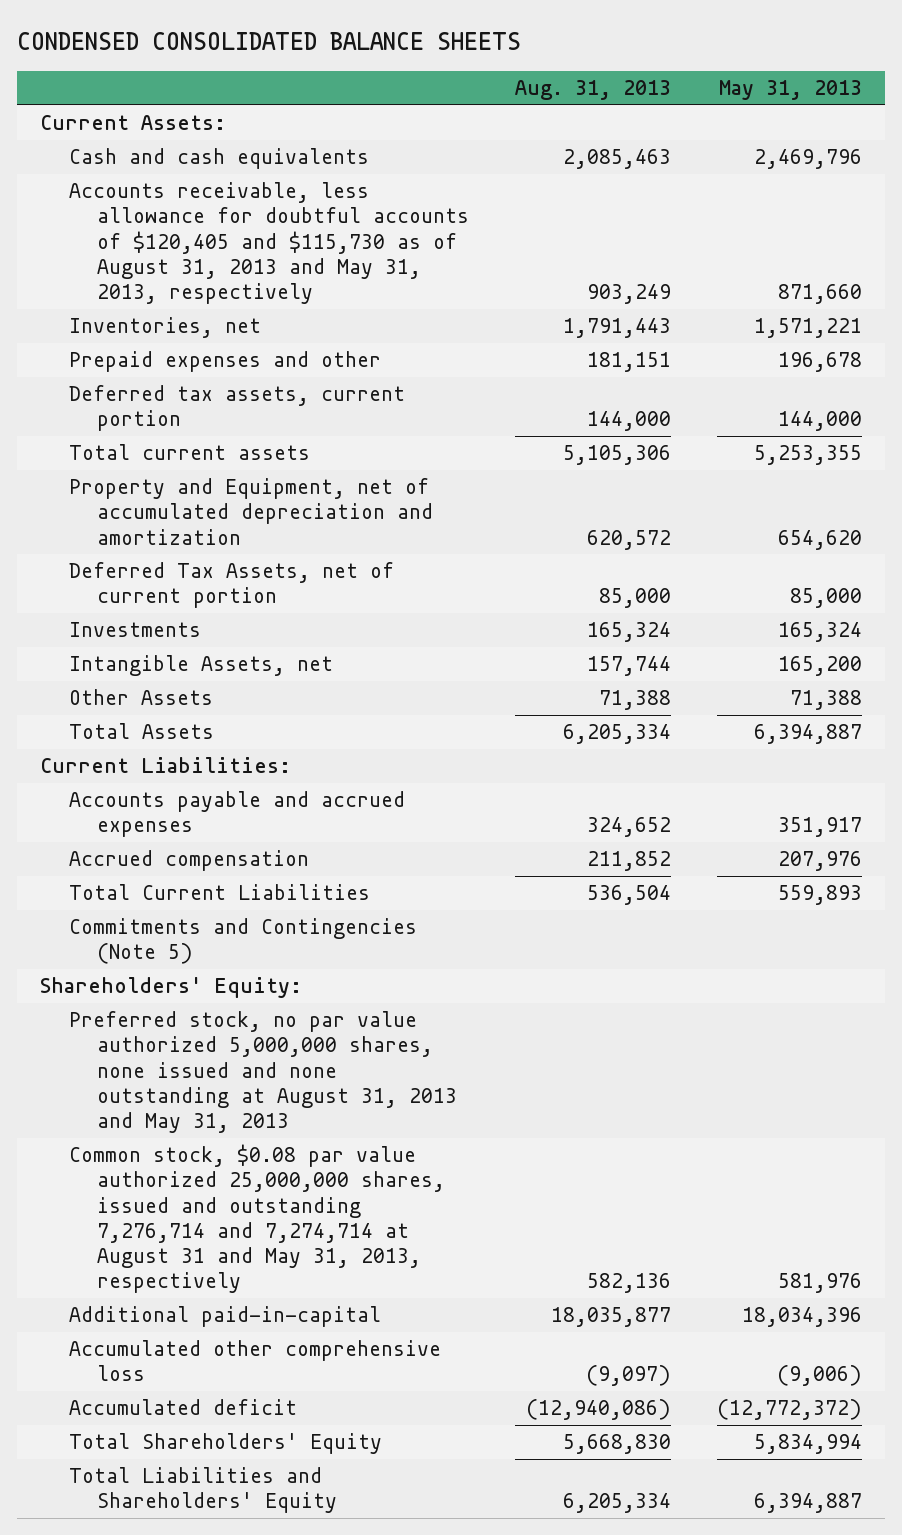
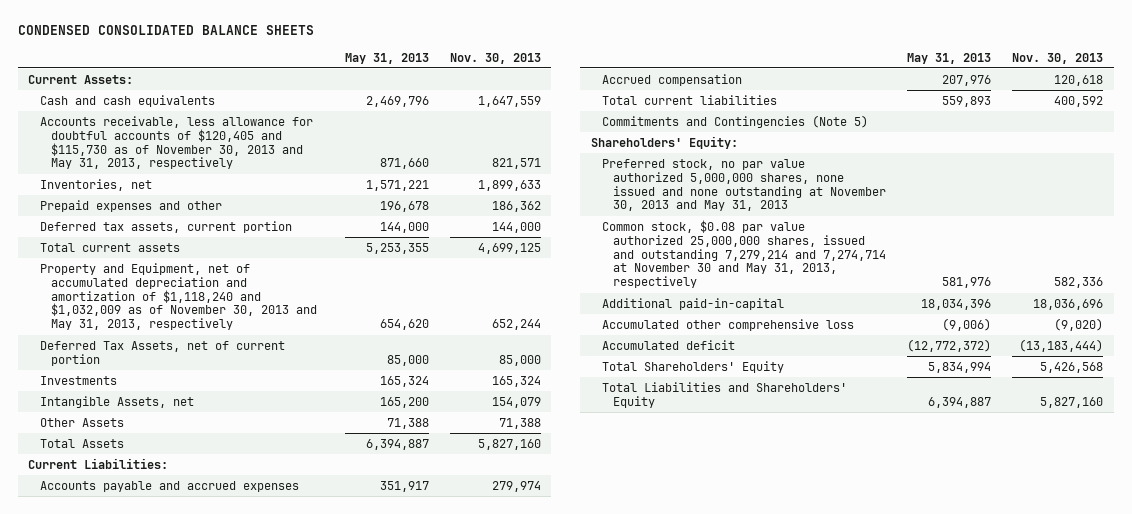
[514,79,671,100] Aug. 31, 2013 -> none
none -> [449,52,541,64] Nov. 30, 2013
[68,182,469,305] Accounts receivable, less allowance for doubtful accounts of $120,405 and $115,730 as of August 31, 2013 and May 31, 2013, respectively -> [39,115,313,170] Accounts receivable, less allowance for doubtful accounts of $120,405 and $115,730 as of November 30, 2013 and May 31, 2013, respectively
[68,478,433,545] Property and Equipment, net of accumulated depreciation and amortization -> [39,262,318,331] Property and Equipment, net of accumulated depreciation and amortization of $1,118,240 and $1,032,009 as of November 30, 2013 and May 31, 2013, respectively
[68,884,370,901] Total Current Liabilities -> [601,94,777,105] Total current liabilities
[68,1011,457,1134] Preferred stock, no par value authorized 5,000,000 shares, none issued and none outstanding at August 31, 2013 and May 31, 2013 -> [601,158,887,212] Preferred stock, no par value authorized 5,000,000 shares, none issued and none outstanding at November 30, 2013 and May 31, 2013
[68,1144,445,1294] Common stock, $0.08 par value authorized 25,000,000 shares, issued and outstanding 7,276,714 and 7,274,714 at August 31 and May 31, 2013, respectively -> [601,219,887,289] Common stock, $0.08 par value authorized 25,000,000 shares, issued and outstanding 7,279,214 and 7,274,714 at November 30 and May 31, 2013, respectively

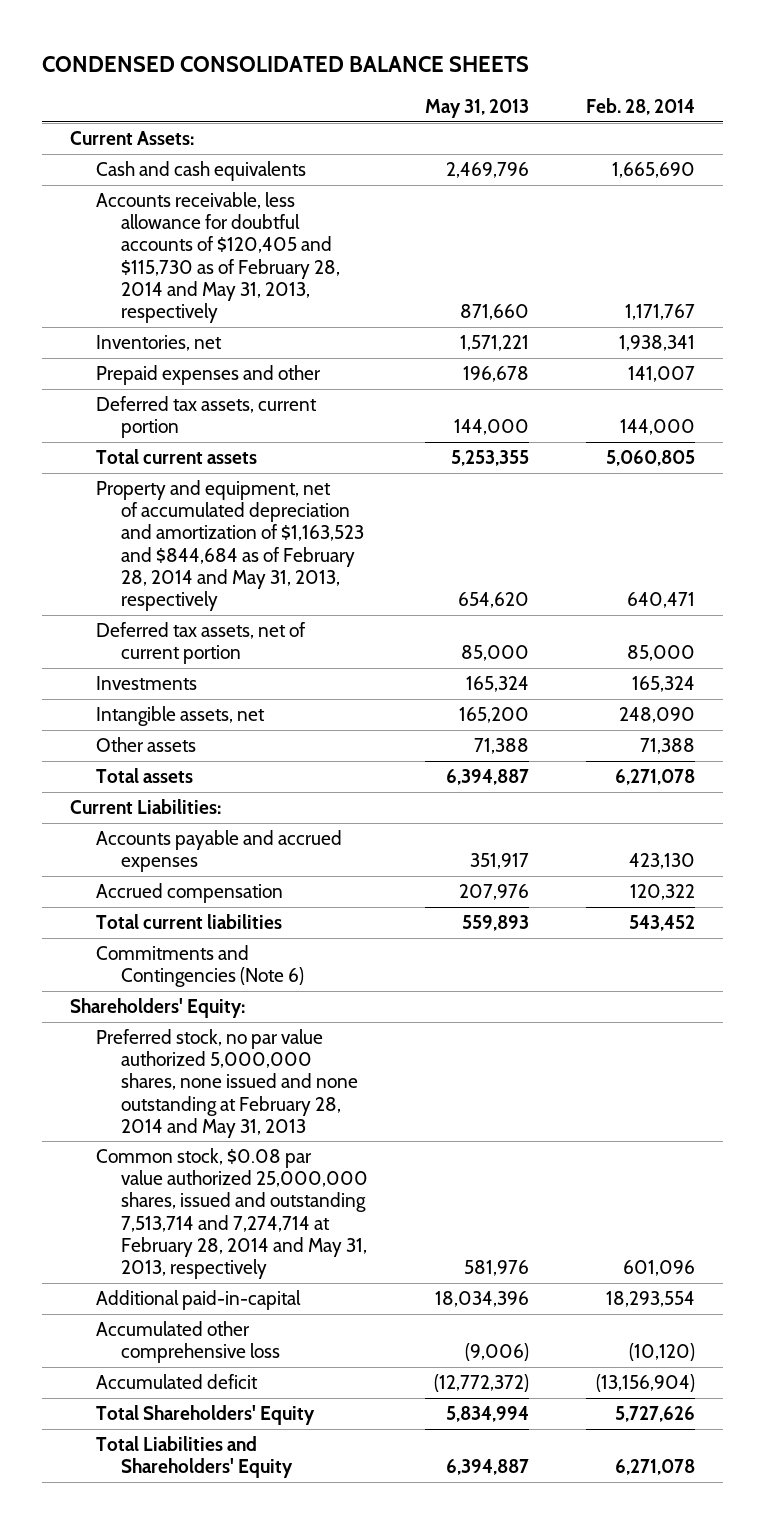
[449,52,541,64] Nov. 30, 2013 -> none
none -> [585,98,695,116] Feb. 28, 2014
[39,115,313,170] Accounts receivable, less allowance for doubtful accounts of $120,405 and $115,730 as of November 30, 2013 and May 31, 2013, respectively -> [95,192,341,324] Accounts receivable, less allowance for doubtful accounts of $120,405 and $115,730 as of February 28, 2014 and May 31, 2013, respectively
[39,262,318,331] Property and Equipment, net of accumulated depreciation and amortization of $1,118,240 and $1,032,009 as of November 30, 2013 and May 31, 2013, respectively -> [95,480,365,612] Property and equipment, net of accumulated depreciation and amortization of $1,163,523 and $844,684 as of February 28, 2014 and May 31, 2013, respectively
[39,340,285,366] Deferred Tax Assets, net of current portion -> [95,622,306,665] Deferred tax assets, net of current portion
[39,395,194,408] Intangible Assets, net -> [95,706,265,727] Intangible assets, net
[39,417,124,427] Other Assets -> [95,737,196,753] Other assets
[39,438,124,448] Total Assets -> [95,768,193,784] Total assets
[601,114,868,128] Commitments and Contingencies (Note 5) -> [95,945,305,988] Commitments and Contingencies (Note 6)
[601,158,887,212] Preferred stock, no par value authorized 5,000,000 shares, none issued and none outstanding at November 30, 2013 and May 31, 2013 -> [95,1029,359,1138] Preferred stock, no par value authorized 5,000,000 shares, none issued and none outstanding at February 28, 2014 and May 31, 2013
[601,219,887,289] Common stock, $0.08 par value authorized 25,000,000 shares, issued and outstanding 7,279,214 and 7,274,714 at November 30 and May 31, 2013, respectively -> [95,1148,369,1280] Common stock, $0.08 par value authorized 25,000,000 shares, issued and outstanding 7,513,714 and 7,274,714 at February 28, 2014 and May 31, 2013, respectively

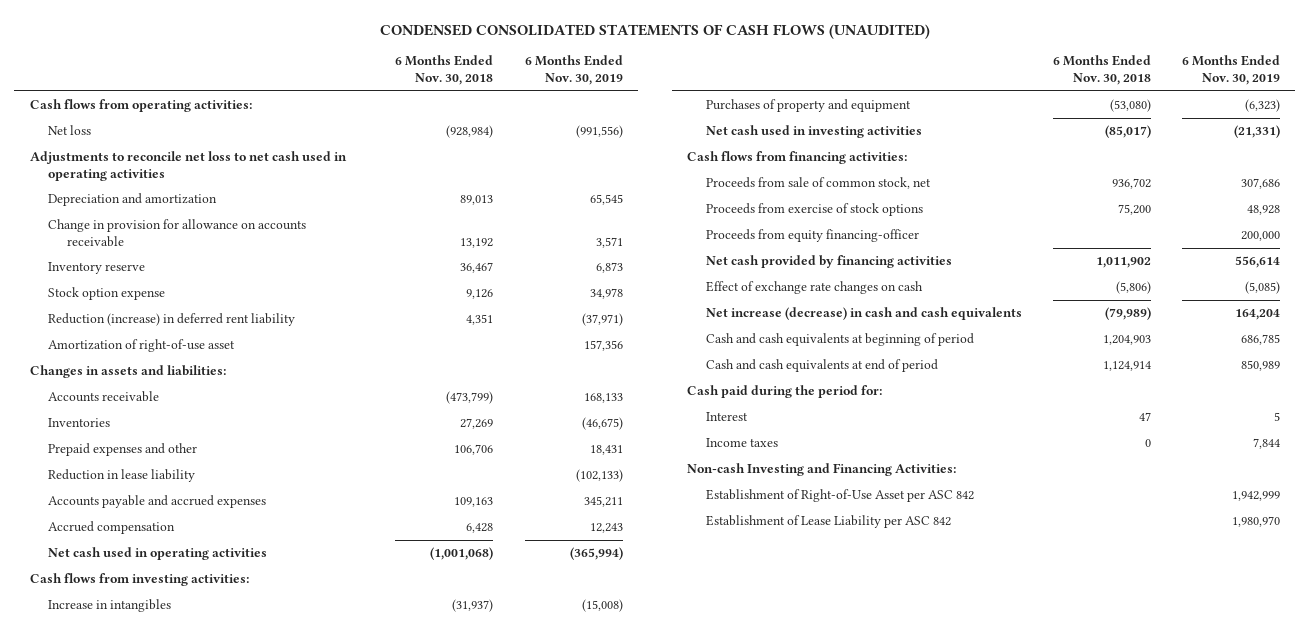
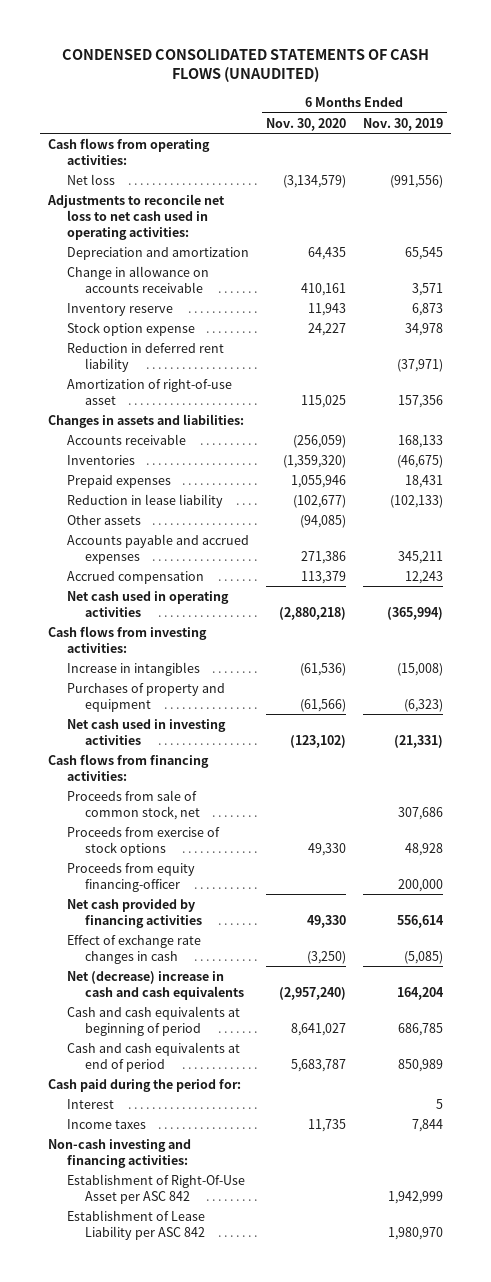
[395,55,494,86] 6 Months Ended Nov. 30, 2018 -> none
none -> [265,117,346,131] Nov. 30, 2020
[29,151,347,181] Adjustments to reconcile net loss to net cash used in operating activities -> [47,193,226,240] Adjustments to reconcile net loss to net cash used in operating activities:
[48,219,307,247] Change in provision for allowance on accounts receivable -> [66,265,209,293] Change in allowance on accounts receivable
[48,313,296,327] Reduction (increase) in deferred rent liability -> [66,342,224,372] Reduction in deferred rent liability
[48,443,198,457] Prepaid expenses and other -> [66,474,171,488] Prepaid expenses
none -> [66,514,141,525] Other assets
[705,281,923,295] Effect of exchange rate changes on cash -> [66,934,201,964] Effect of exchange rate changes in cash
[705,307,1022,321] Net increase (decrease) in cash and cash equivalents -> [66,970,245,1000] Net (decrease) increase in cash and cash equivalents
[687,463,957,477] Non-cash Investing and Financing Activities: -> [48,1138,192,1168] Non-cash investing and financing activities:
[705,489,974,503] Establishment of Right-of-Use Asset per ASC 842 -> [66,1173,245,1204] Establishment of Right-Of-Use Asset per ASC 842

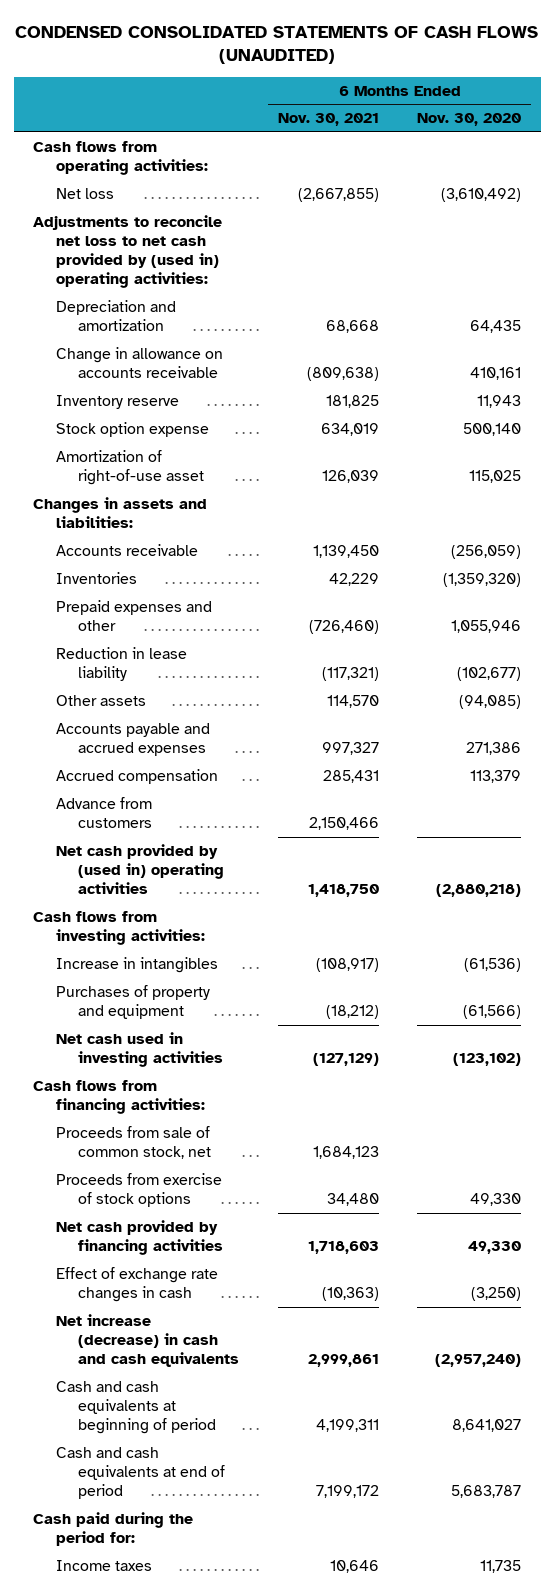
[362,117,443,131] Nov. 30, 2019 -> none
none -> [277,113,379,127] Nov. 30, 2021
[282,174,346,188] (3,134,579) -> [441,188,522,203] (3,610,492)
[47,193,226,240] Adjustments to reconcile net loss to net cash used in operating activities: -> [33,215,223,289] Adjustments to reconcile net loss to net cash provided by (used in) operating activities:
[66,342,224,372] Reduction in deferred rent liability -> none
[307,322,346,336] 24,227 -> [463,423,522,437] 500,140
[66,474,171,488] Prepaid expenses -> [55,600,212,632] Prepaid expenses and other
none -> [55,797,153,829] Advance from customers
[66,590,229,617] Net cash used in operating activities -> [55,844,225,895] Net cash provided by (used in) operating activities
[66,862,195,892] Proceeds from equity financing-officer -> none
[66,970,245,1000] Net (decrease) increase in cash and cash equivalents -> [55,1314,240,1368] Net increase (decrease) in cash and cash equivalents
[66,1098,114,1109] Interest -> none
[48,1138,192,1168] Non-cash investing and financing activities: -> none
[66,1173,245,1204] Establishment of Right-Of-Use Asset per ASC 842 -> none
[66,1209,206,1240] Establishment of Lease Liability per ASC 842 -> none

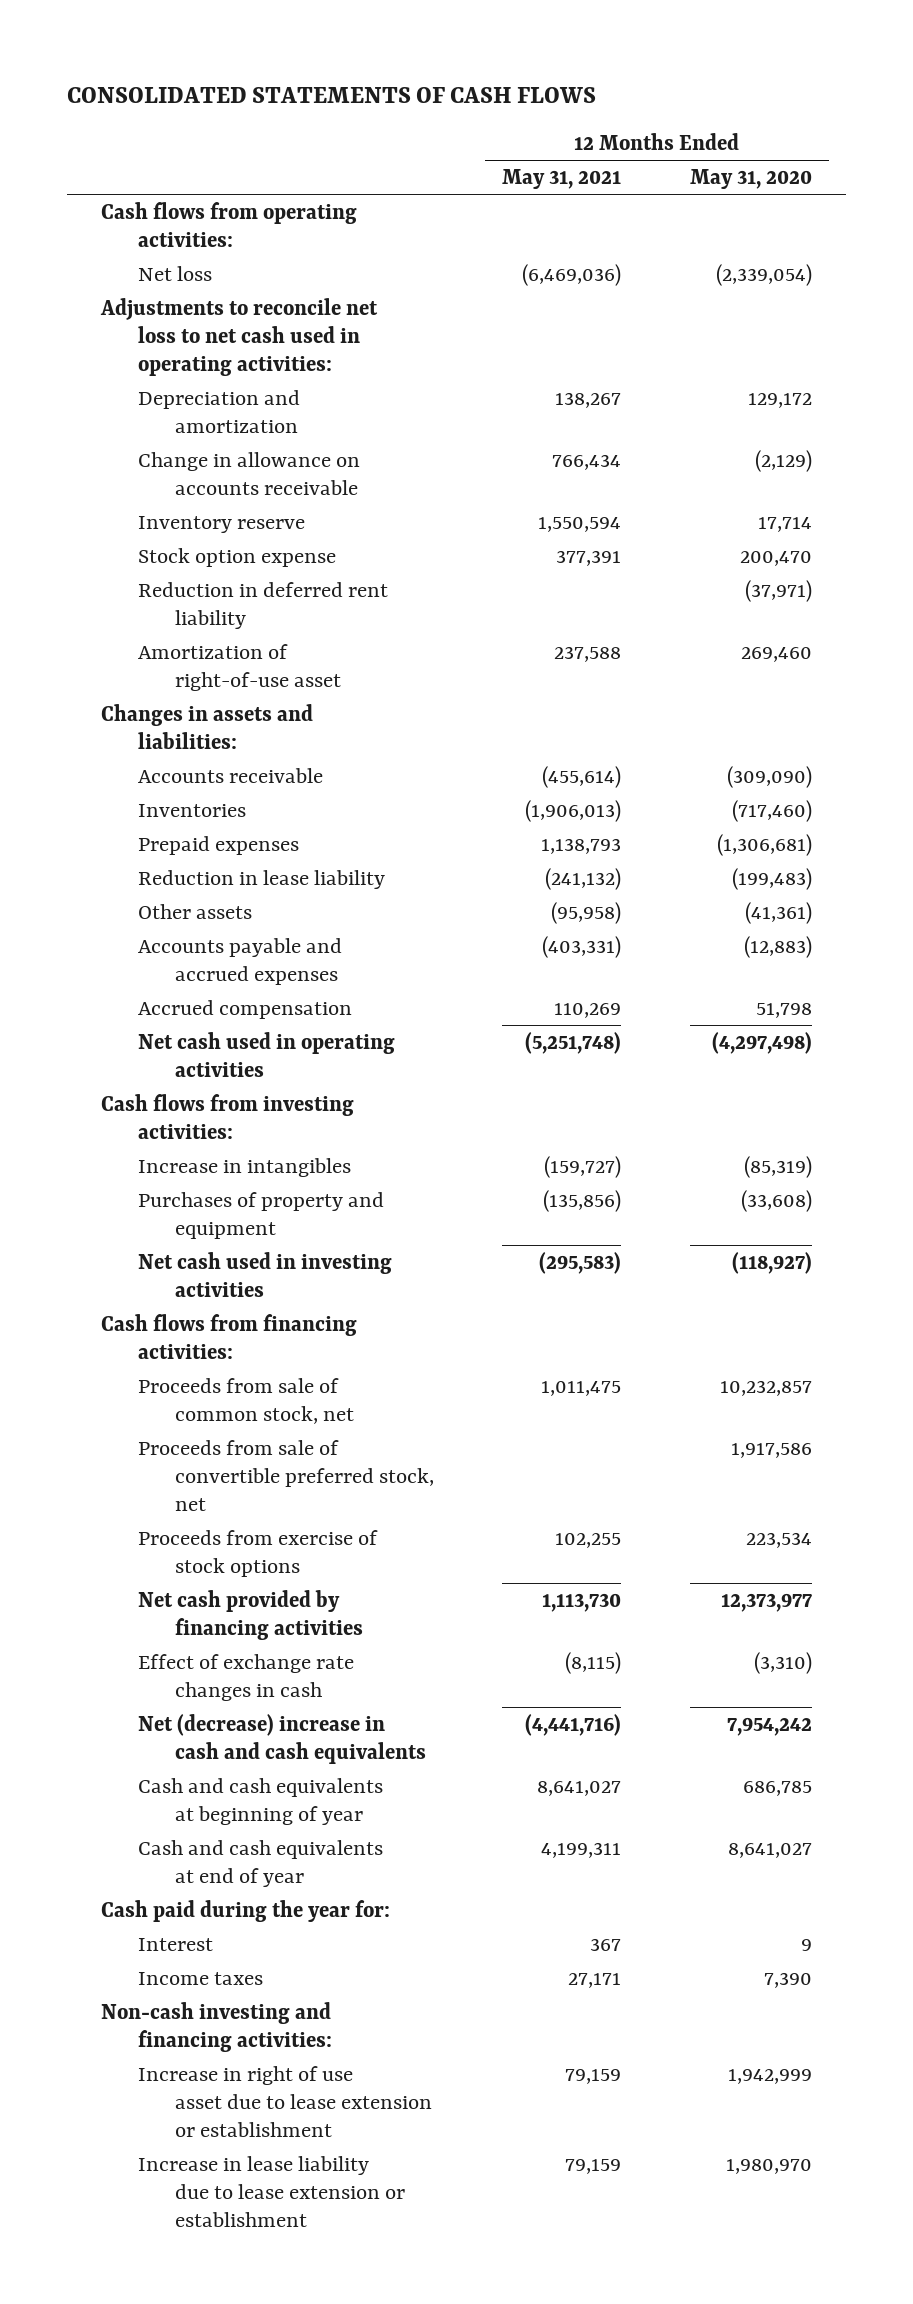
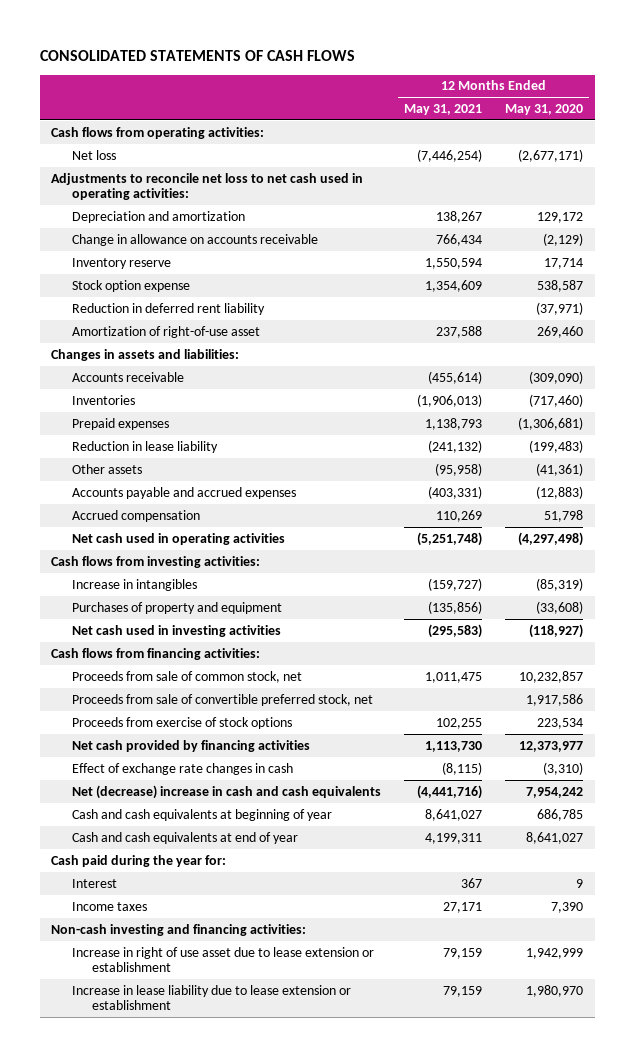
[522,263,622,286] (6,469,036) -> [417,148,483,162] (7,446,254)
[715,263,812,286] (2,339,054) -> [518,148,584,162] (2,677,171)
[556,549,622,566] 377,391 -> [425,279,483,292] 1,354,609
[739,550,812,566] 200,470 -> [537,279,584,292] 538,587

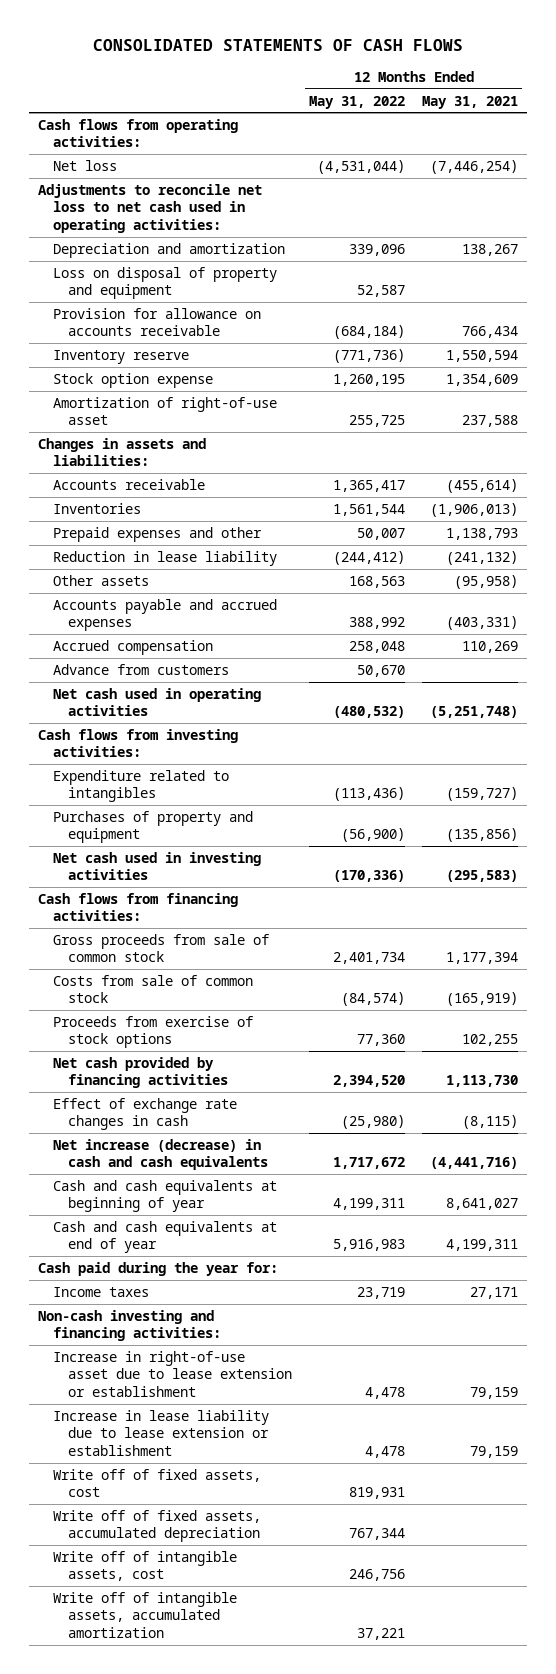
[505,103,584,115] May 31, 2020 -> none
none -> [309,95,406,109] May 31, 2022
none -> [52,266,277,300] Loss on disposal of property and equipment
[71,233,318,246] Change in allowance on accounts receivable -> [52,307,261,337] Provision for allowance on accounts receivable
[71,302,265,315] Reduction in deferred rent liability -> none
[71,417,169,430] Prepaid expenses -> [52,526,262,542] Prepaid expenses and other
none -> [52,663,229,675] Advance from customers
[71,578,197,591] Increase in intangibles -> [52,769,229,803] Expenditure related to intangibles
[71,693,373,706] Proceeds from sale of convertible preferred stock, net -> none
[71,670,302,683] Proceeds from sale of common stock, net -> [52,933,269,963] Gross proceeds from sale of common stock
[425,671,483,683] 1,011,475 -> [446,952,519,965] 1,177,394
none -> [52,974,253,1004] Costs from sale of common stock
[71,784,381,799] Net (decrease) increase in cash and cash equivalents -> [52,1138,269,1171] Net increase (decrease) in cash and cash equivalents
[71,878,117,888] Interest -> none
[71,946,374,973] Increase in right of use asset due to lease extension or establishment -> [52,1350,293,1397] Increase in right-of-use asset due to lease extension or establishment
none -> [52,1468,261,1498] Write off of fixed assets, cost
none -> [52,1509,261,1543] Write off of fixed assets, accumulated depreciation
none -> [52,1550,237,1582] Write off of intangible assets, cost
none -> [52,1591,237,1638] Write off of intangible assets, accumulated amortization

